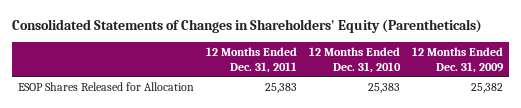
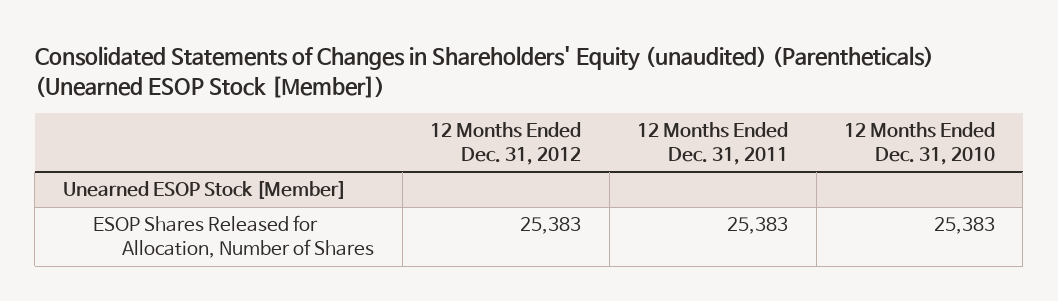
[11,19,482,34] Consolidated Statements of Changes in Shareholders' Equity (Parentheticals) -> [34,46,934,98] Consolidated Statements of Changes in Shareholders' Equity (unaudited) (Parentheticals) (Unearned ESOP Stock [Member])
[412,46,505,73] 12 Months Ended Dec. 31, 2009 -> none
none -> [430,121,582,165] 12 Months Ended Dec. 31, 2012
none -> [62,180,346,200] Unearned ESOP Stock [Member]
[17,81,194,91] ESOP Shares Released for Allocation -> [92,215,375,259] ESOP Shares Released for Allocation, Number of Shares

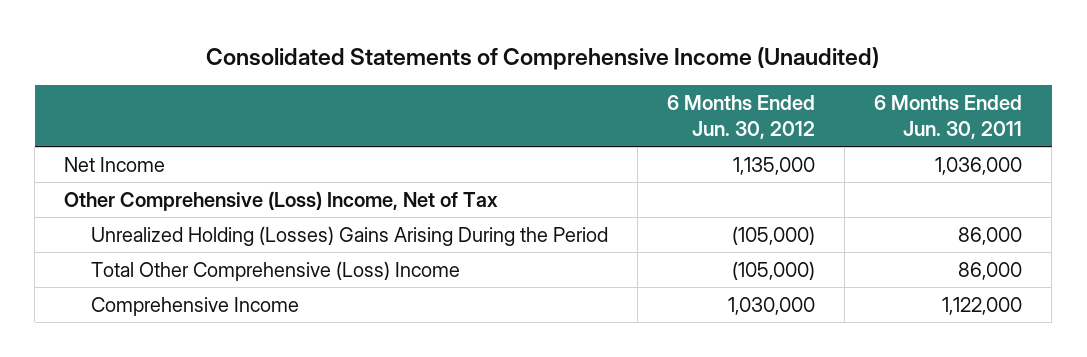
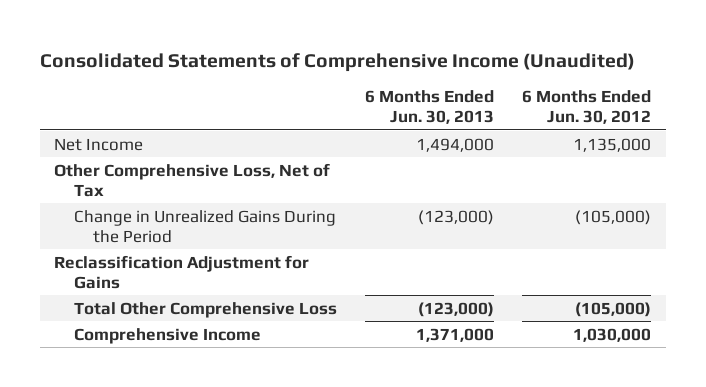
[874,95,1023,139] 6 Months Ended Jun. 30, 2011 -> none
none -> [365,90,495,125] 6 Months Ended Jun. 30, 2013
[64,190,499,211] Other Comprehensive (Loss) Income, Net of Tax -> [54,162,331,197] Other Comprehensive Loss, Net of Tax
[90,225,608,246] Unrealized Holding (Losses) Gains Arising During the Period -> [73,209,336,243] Change in Unrealized Gains During the Period
none -> [54,254,310,289] Reclassification Adjustment for Gains
[90,260,460,281] Total Other Comprehensive (Loss) Income -> [73,301,337,318] Total Other Comprehensive Loss

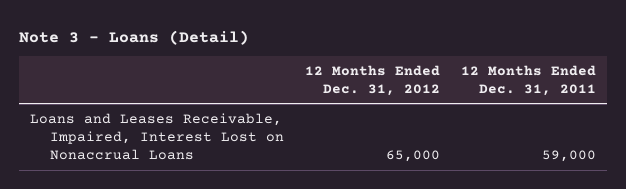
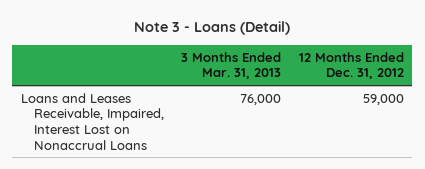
[461,64,597,97] 12 Months Ended Dec. 31, 2011 -> none
none -> [181,51,282,80] 3 Months Ended Mar. 31, 2013
[385,150,440,163] 65,000 -> [362,93,404,105] 59,000

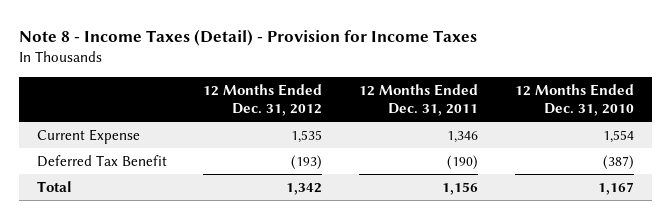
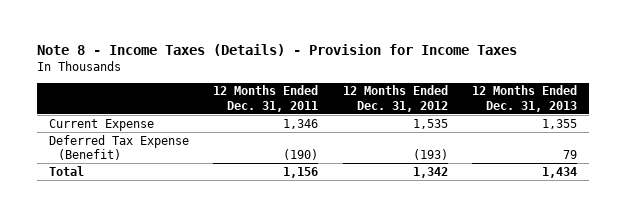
[18,28,477,46] Note 8 - Income Taxes (Detail) - Provision for Income Taxes -> [36,44,517,57] Note 8 - Income Taxes (Details) - Provision for Income Taxes
[514,83,634,117] 12 Months Ended Dec. 31, 2010 -> none
none -> [472,85,578,112] 12 Months Ended Dec. 31, 2013
[36,154,167,167] Deferred Tax Benefit -> [49,134,190,160] Deferred Tax Expense (Benefit)

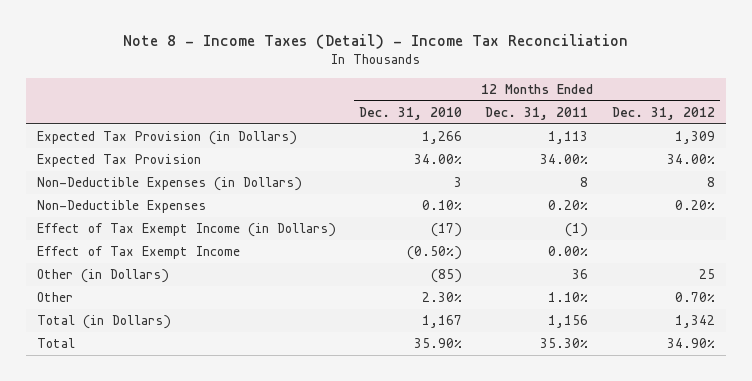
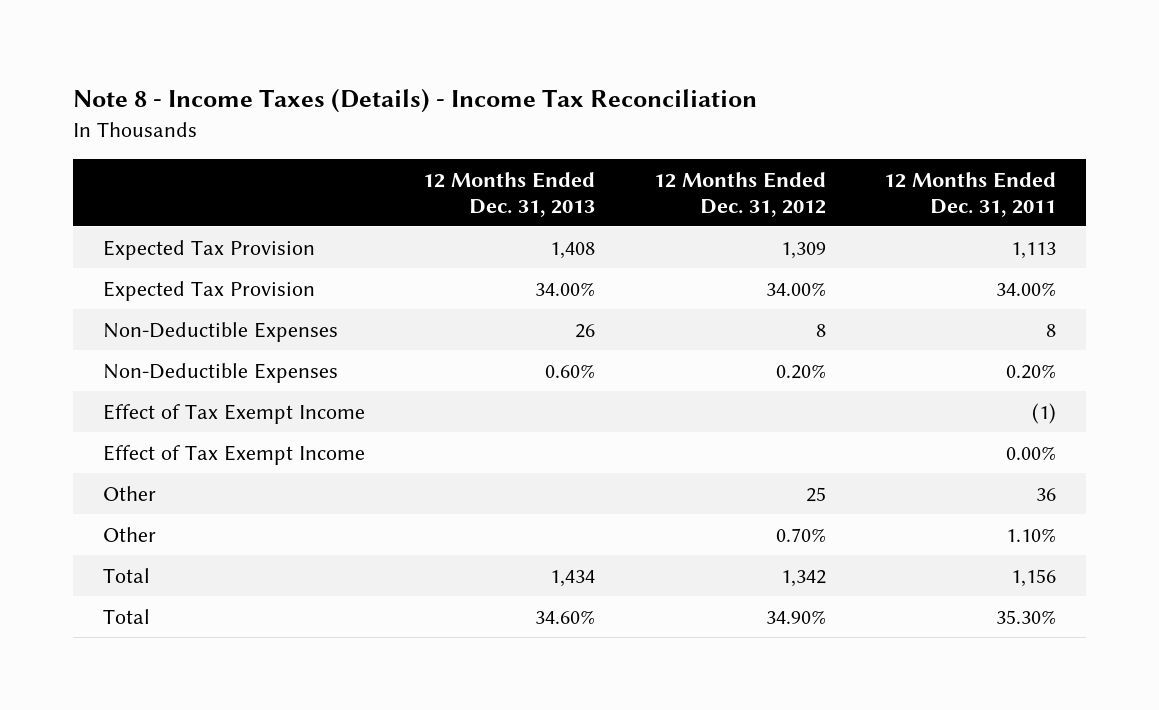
[122,34,628,50] Note 8 - Income Taxes (Detail) - Income Tax Reconciliation -> [73,88,758,114] Note 8 - Income Taxes (Details) - Income Tax Reconciliation
[359,106,463,120] Dec. 31, 2010 -> none
none -> [423,171,596,217] 12 Months Ended Dec. 31, 2013
[37,131,298,146] Expected Tax Provision (in Dollars) -> [102,239,315,260] Expected Tax Provision
[37,177,303,192] Non-Deductible Expenses (in Dollars) -> [102,321,338,342] Non-Deductible Expenses
[37,223,337,238] Effect of Tax Exempt Income (in Dollars) -> [102,403,365,424] Effect of Tax Exempt Income
[37,269,170,284] Other (in Dollars) -> [102,485,156,501] Other
[37,315,172,330] Total (in Dollars) -> [102,567,150,583] Total

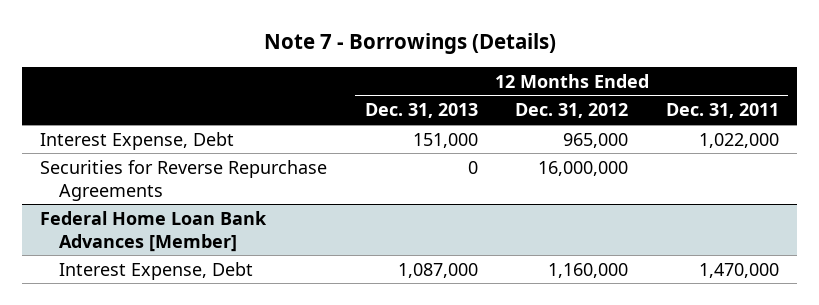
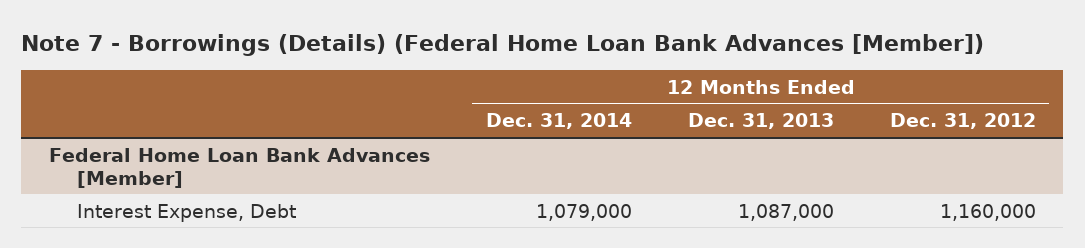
[263,33,556,55] Note 7 - Borrowings (Details) -> [21,34,985,57] Note 7 - Borrowings (Details) (Federal Home Loan Bank Advances [Member])
[665,103,779,119] Dec. 31, 2011 -> none
none -> [486,113,633,130] Dec. 31, 2014
[40,131,235,150] Interest Expense, Debt -> none
[40,159,328,201] Securities for Reverse Repurchase Agreements -> none

